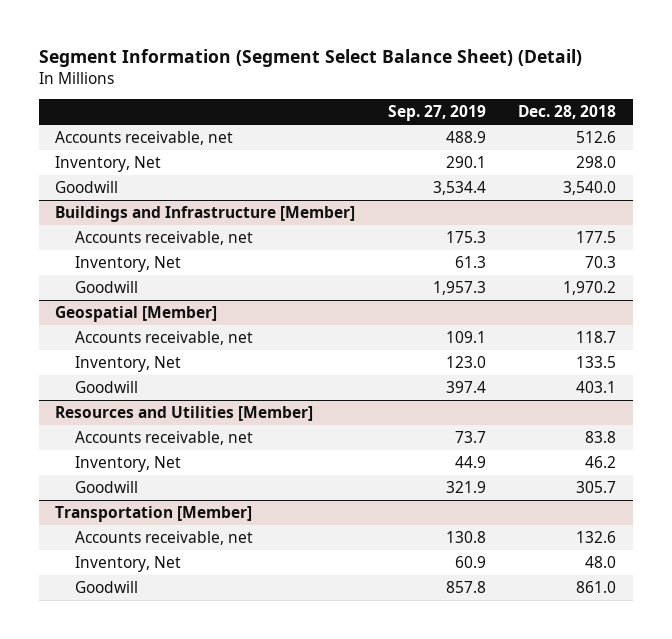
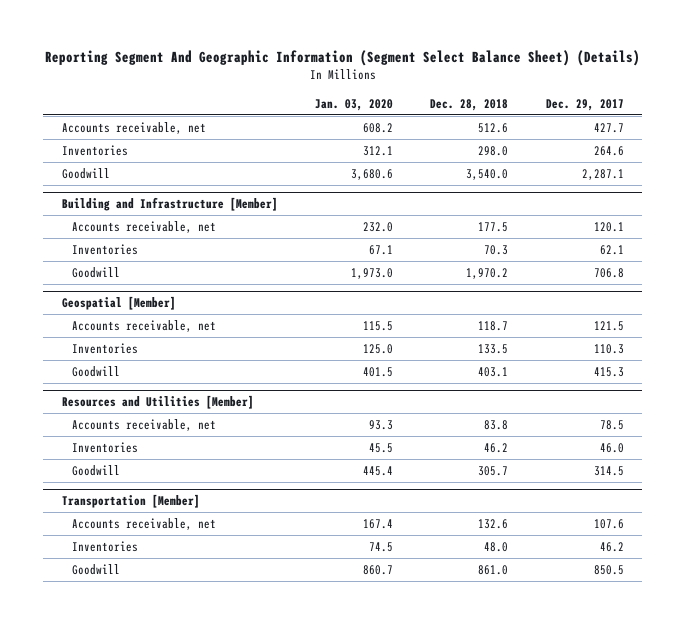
[39,49,583,68] Segment Information (Segment Select Balance Sheet) (Detail) -> [44,50,640,67] Reporting Segment And Geographic Information (Segment Select Balance Sheet) (Details)
[387,105,486,122] Sep. 27, 2019 -> none
none -> [314,98,393,111] Jan. 03, 2020
none -> [545,98,624,111] Dec. 29, 2017
[55,156,162,173] Inventory, Net -> [61,144,128,156] Inventories
[55,206,356,223] Buildings and Infrastructure [Member] -> [61,197,278,212] Building and Infrastructure [Member]
[74,256,181,273] Inventory, Net -> [72,243,139,255] Inventories
[74,356,181,373] Inventory, Net -> [72,342,139,354] Inventories
[74,456,181,473] Inventory, Net -> [72,441,139,453] Inventories
[74,556,181,573] Inventory, Net -> [72,540,139,552] Inventories

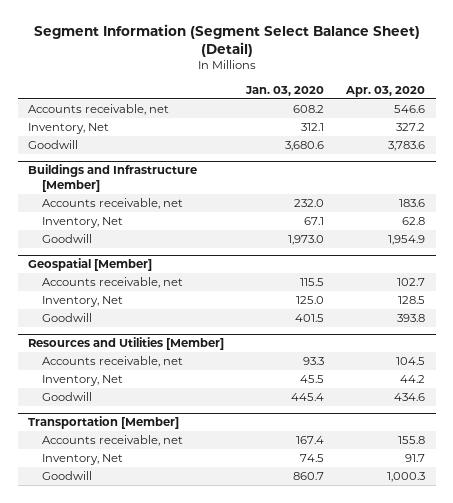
[44,50,640,67] Reporting Segment And Geographic Information (Segment Select Balance Sheet) (Details) -> [33,23,420,57] Segment Information (Segment Select Balance Sheet) (Detail)
[430,98,509,111] Dec. 28, 2018 -> none
[545,98,624,111] Dec. 29, 2017 -> none
none -> [344,85,425,97] Apr. 03, 2020
[61,144,128,156] Inventories -> [28,123,110,135] Inventory, Net
[61,197,278,212] Building and Infrastructure [Member] -> [28,164,198,193] Buildings and Infrastructure [Member]
[72,243,139,255] Inventories -> [42,217,124,229] Inventory, Net
[72,342,139,354] Inventories -> [42,296,124,308] Inventory, Net
[72,441,139,453] Inventories -> [42,375,124,387] Inventory, Net
[72,540,139,552] Inventories -> [42,454,124,466] Inventory, Net

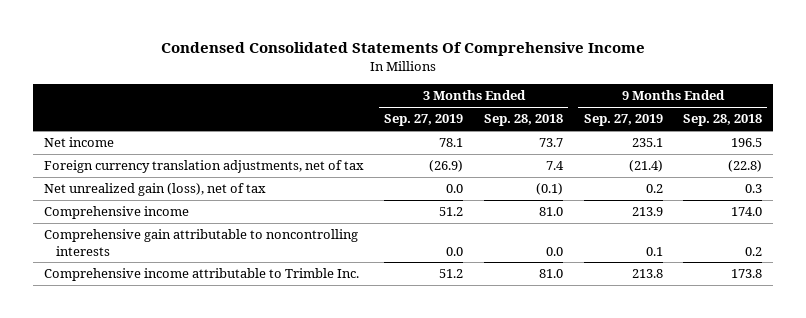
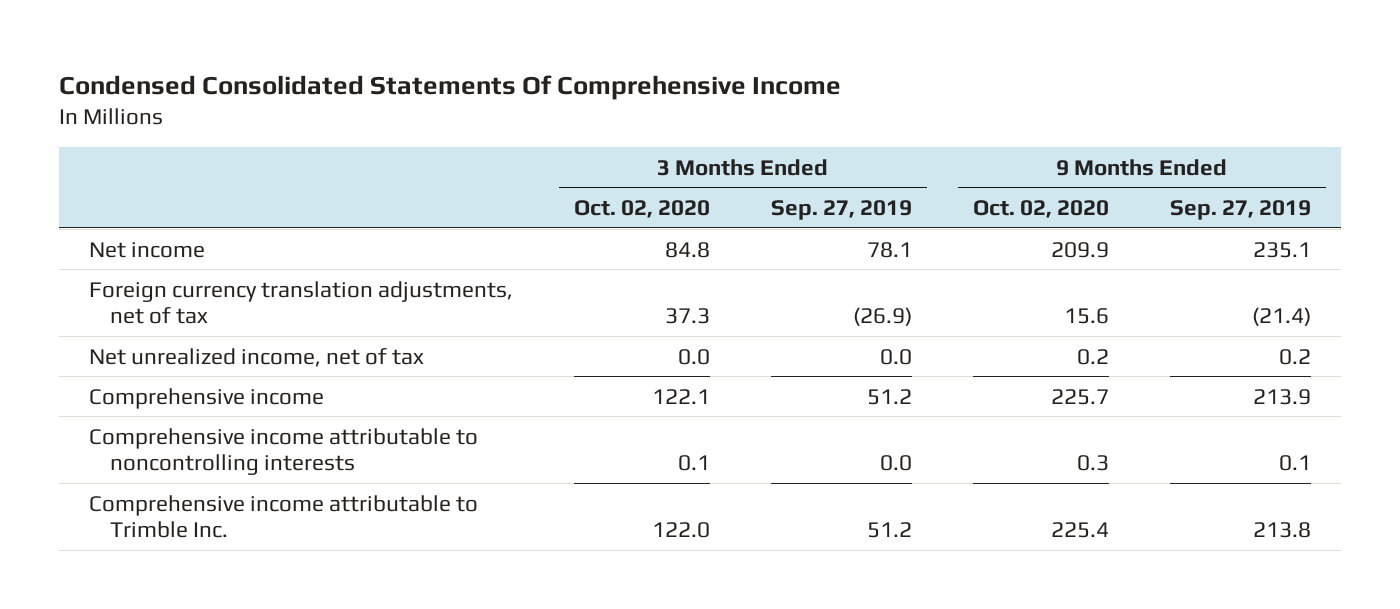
[483,114,563,127] Sep. 28, 2018 -> none
[683,114,763,127] Sep. 28, 2018 -> none
none -> [574,199,711,218] Oct. 02, 2020
none -> [972,199,1109,218] Oct. 02, 2020
[43,183,266,197] Net unrealized gain (loss), net of tax -> [89,347,425,367] Net unrealized income, net of tax
[43,229,358,256] Comprehensive gain attributable to noncontrolling interests -> [89,427,479,475] Comprehensive income attributable to noncontrolling interests

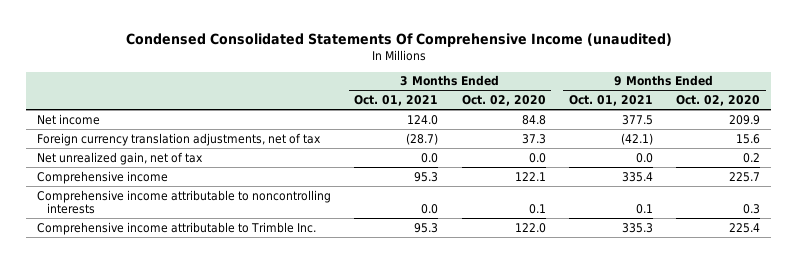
[59,75,842,101] Condensed Consolidated Statements Of Comprehensive Income -> [125,33,672,48] Condensed Consolidated Statements Of Comprehensive Income (unaudited)
[770,199,912,220] Sep. 27, 2019 -> none
[1169,199,1311,220] Sep. 27, 2019 -> none
none -> [354,95,439,107] Oct. 01, 2021
none -> [568,95,653,107] Oct. 01, 2021
[89,347,425,367] Net unrealized income, net of tax -> [37,151,204,165] Net unrealized gain, net of tax

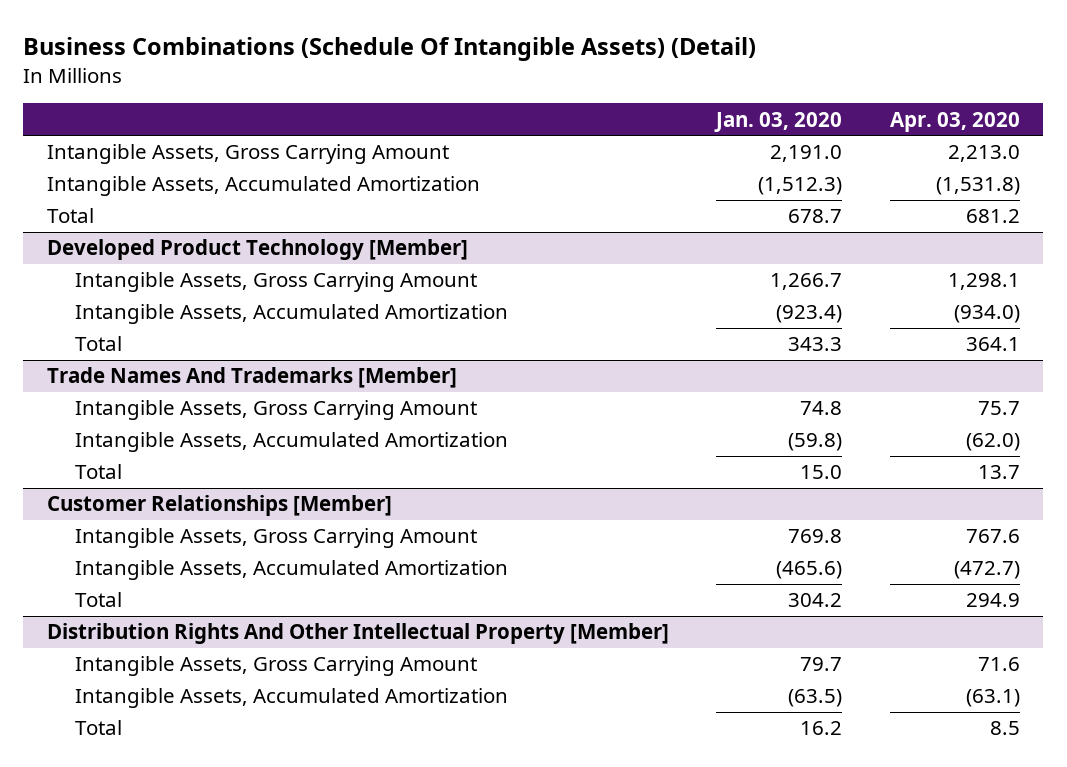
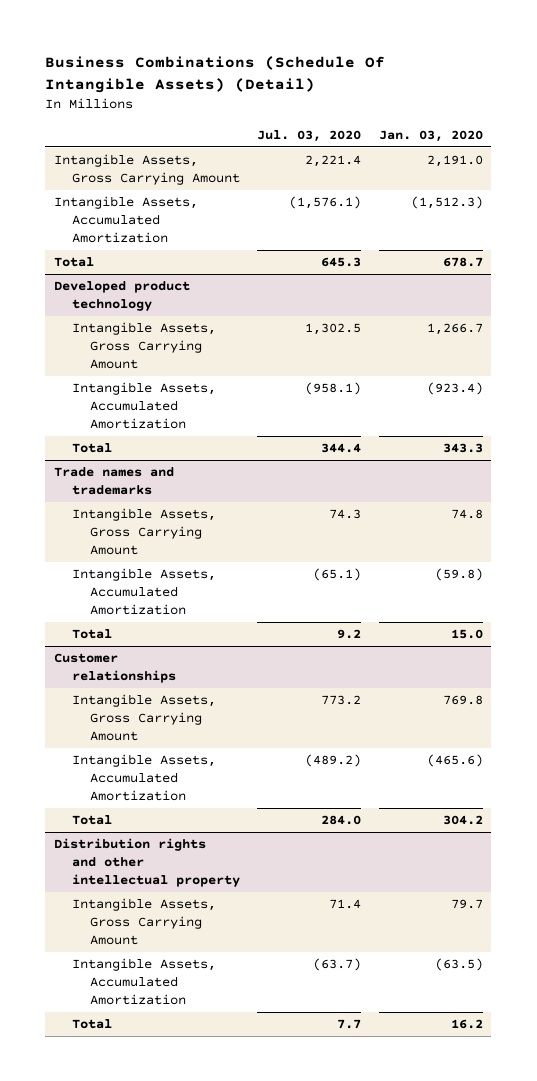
[889,111,1020,132] Apr. 03, 2020 -> none
none -> [257,129,362,142] Jul. 03, 2020
[46,239,468,261] Developed Product Technology [Member] -> [54,281,191,312] Developed product technology
[46,367,457,389] Trade Names And Trademarks [Member] -> [54,467,175,496] Trade names and trademarks
[46,495,392,517] Customer Relationships [Member] -> [54,653,177,684] Customer relationships
[46,623,669,645] Distribution Rights And Other Intellectual Property [Member] -> [54,838,241,888] Distribution rights and other intellectual property

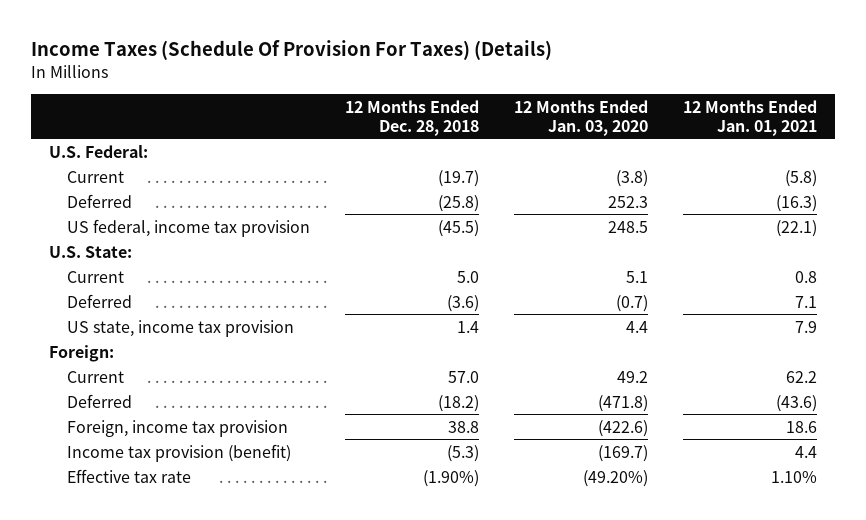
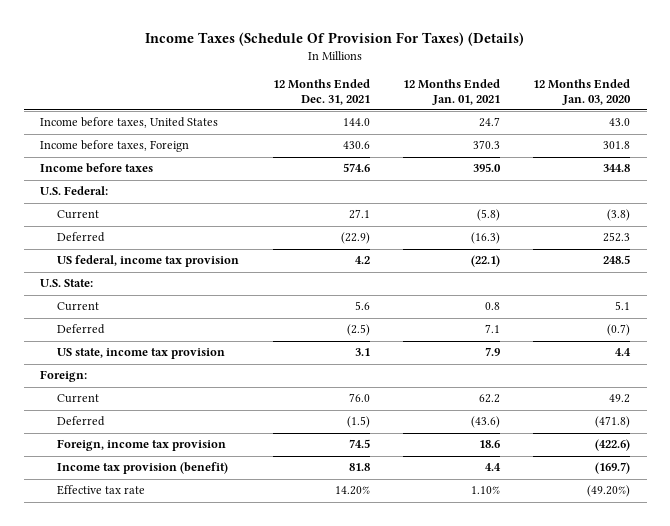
[344,99,479,136] 12 Months Ended Dec. 28, 2018 -> none
none -> [272,78,370,105] 12 Months Ended Dec. 31, 2021
none -> [40,117,219,129] Income before taxes, United States
none -> [40,140,190,153] Income before taxes, Foreign
none -> [40,163,154,174] Income before taxes

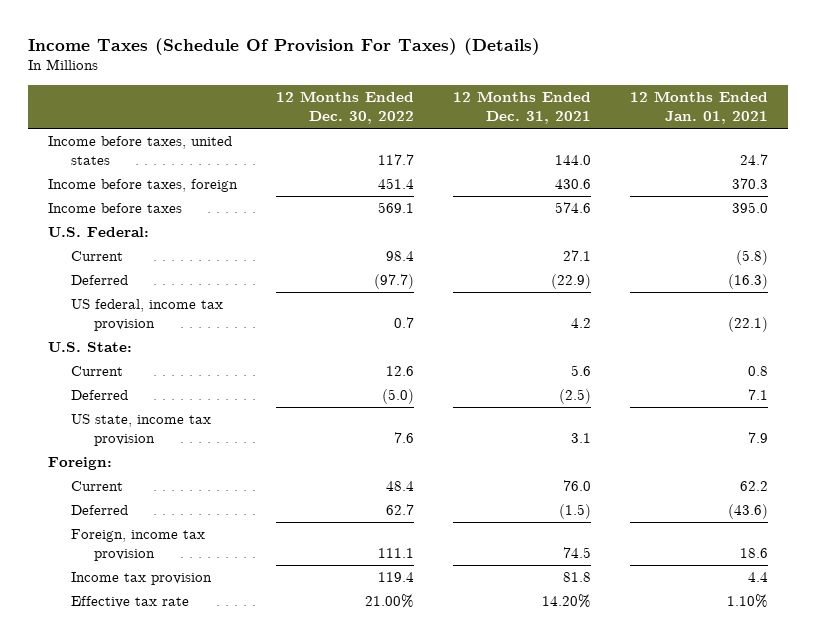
[532,78,631,105] 12 Months Ended Jan. 03, 2020 -> none
none -> [275,91,414,125] 12 Months Ended Dec. 30, 2022
[40,117,219,129] Income before taxes, United States -> [47,136,232,166] Income before taxes, united states
[40,140,190,153] Income before taxes, Foreign -> [47,179,238,193] Income before taxes, foreign
[57,462,229,475] Income tax provision (benefit) -> [70,572,212,586] Income tax provision

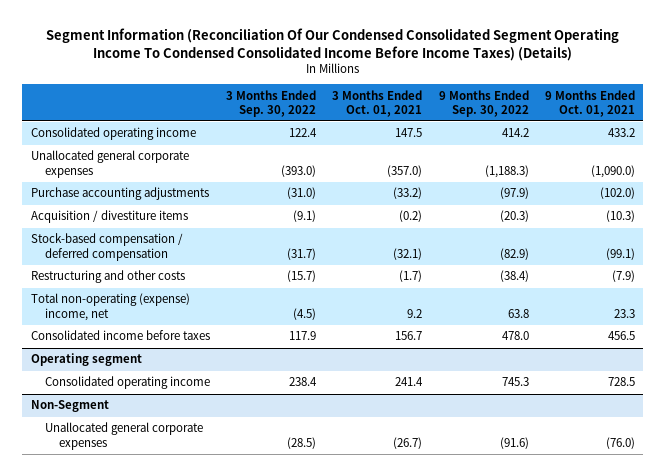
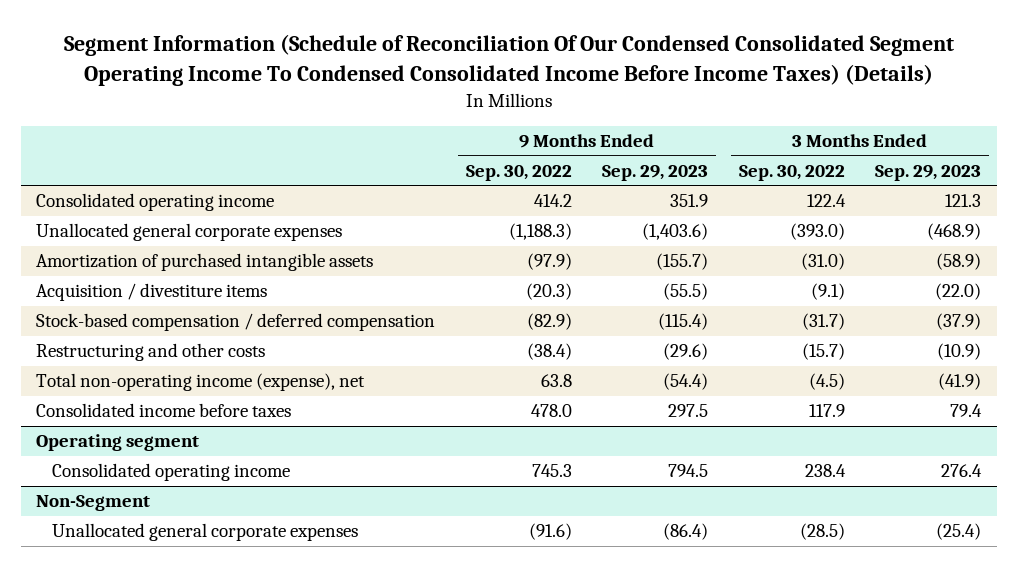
[45,28,619,61] Segment Information (Reconciliation Of Our Condensed Consolidated Segment Operating Income To Condensed Consolidated Income Before Income Taxes) (Details) -> [63,33,954,86] Segment Information (Schedule of Reconciliation Of Our Condensed Consolidated Segment Operating Income To Condensed Consolidated Income Before Income Taxes) (Details)
[332,89,423,117] 3 Months Ended Oct. 01, 2021 -> none
[545,89,636,117] 9 Months Ended Oct. 01, 2021 -> none
none -> [602,164,709,181] Sep. 29, 2023
none -> [875,164,982,181] Sep. 29, 2023
[30,187,209,201] Purchase accounting adjustments -> [36,253,374,272] Amortization of purchased intangible assets
[30,293,190,321] Total non-operating (expense) income, net -> [36,373,366,392] Total non-operating income (expense), net

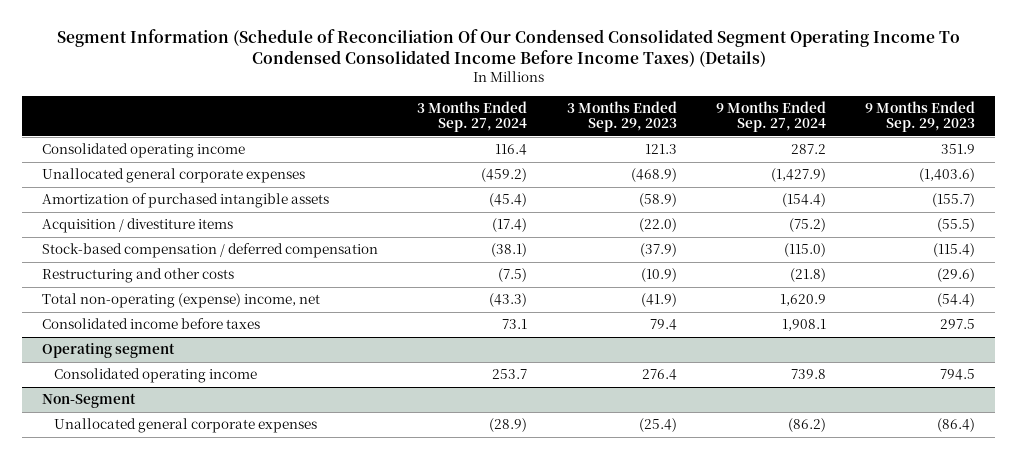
[465,164,572,181] Sep. 30, 2022 -> none
[738,164,845,181] Sep. 30, 2022 -> none
none -> [417,100,528,133] 3 Months Ended Sep. 27, 2024
none -> [716,100,827,133] 9 Months Ended Sep. 27, 2024
[36,373,366,392] Total non-operating income (expense), net -> [41,293,320,309] Total non-operating (expense) income, net

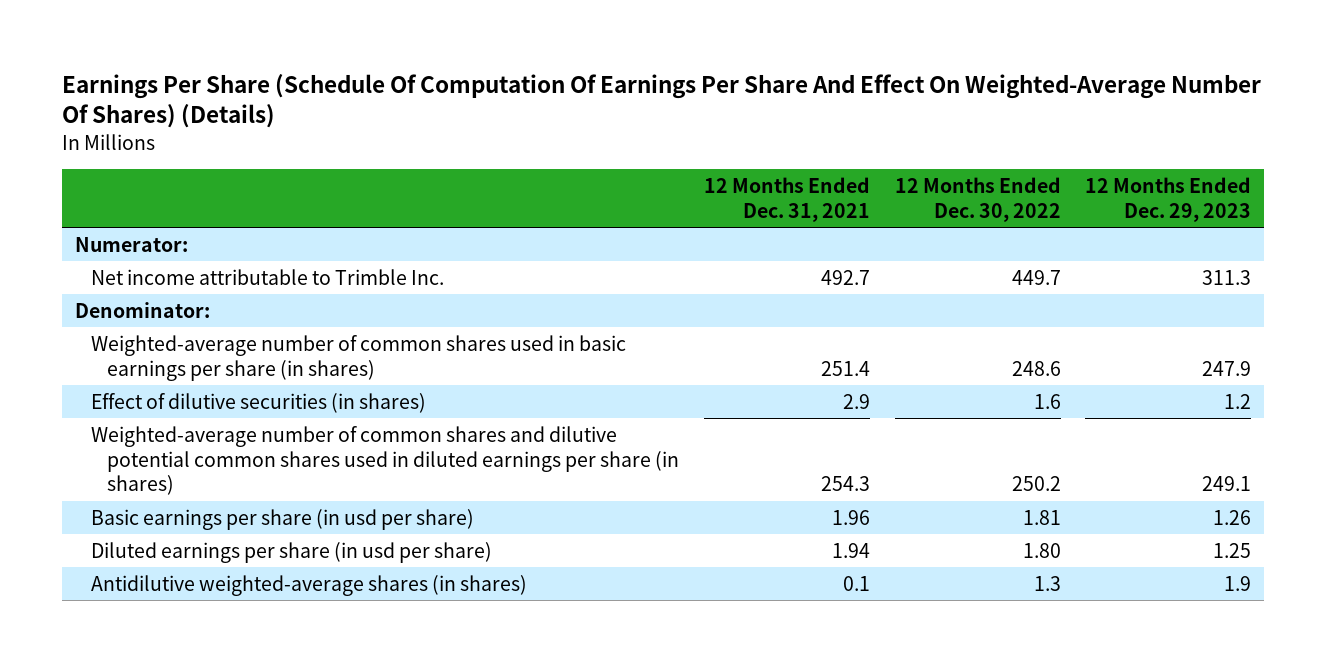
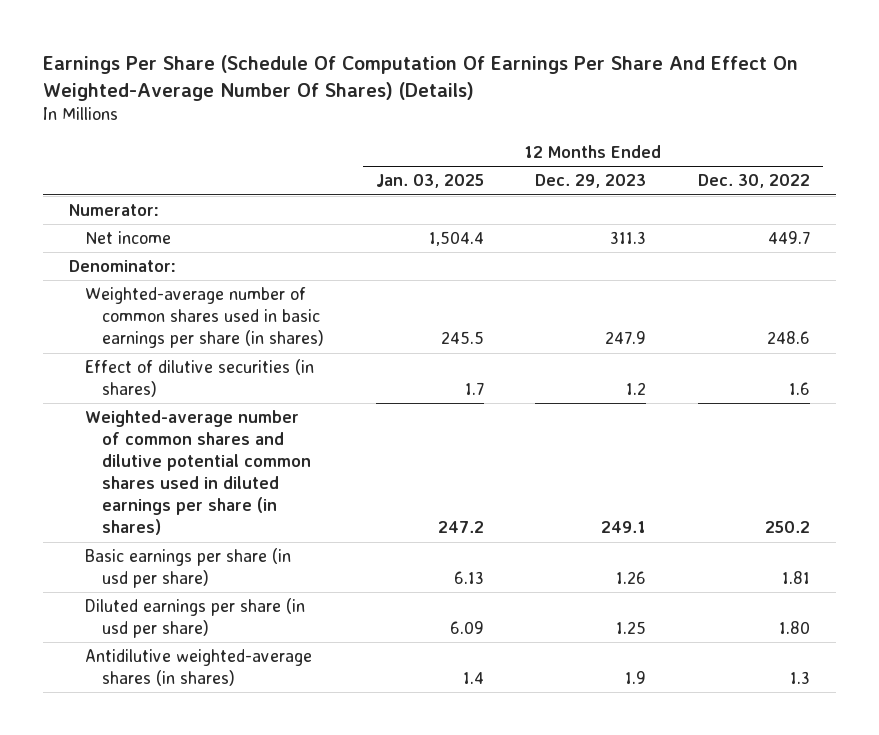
[703,176,870,222] 12 Months Ended Dec. 31, 2021 -> none
none -> [375,174,484,189] Jan. 03, 2025
[90,268,444,285] Net income attributable to Trimble Inc. -> [85,231,172,245] Net income

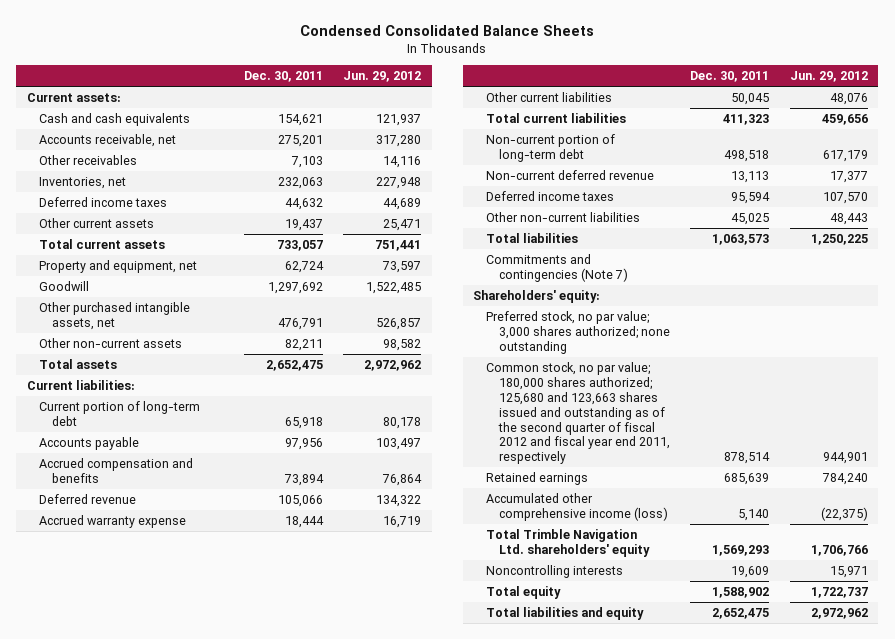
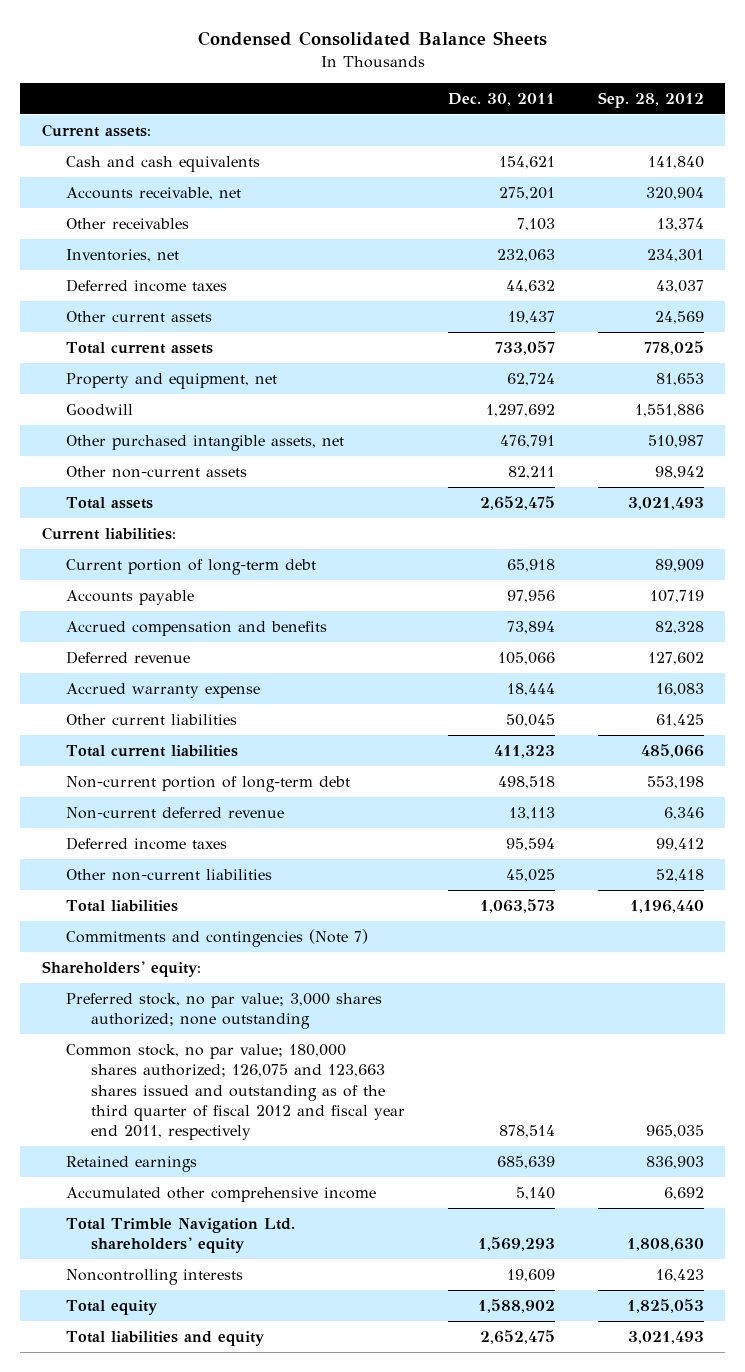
[343,71,422,83] Jun. 29, 2012 -> none
none -> [597,91,704,108] Sep. 28, 2012
[485,361,670,465] Common stock, no par value; 180,000 shares authorized; 125,680 and 123,663 shares issued and outstanding as of the second quarter of fiscal 2012 and fiscal year end 2011, respectively -> [66,1043,405,1141] Common stock, no par value; 180,000 shares authorized; 126,075 and 123,663 shares issued and outstanding as of the third quarter of fiscal 2012 and fiscal year end 2011, respectively
[485,492,668,521] Accumulated other comprehensive income (loss) -> [66,1186,377,1202] Accumulated other comprehensive income

